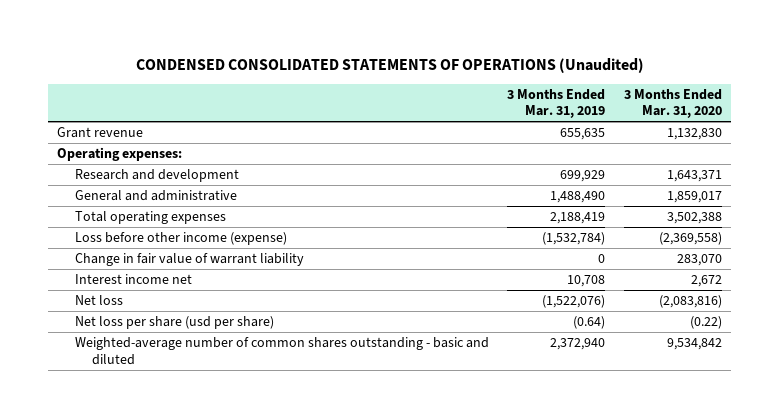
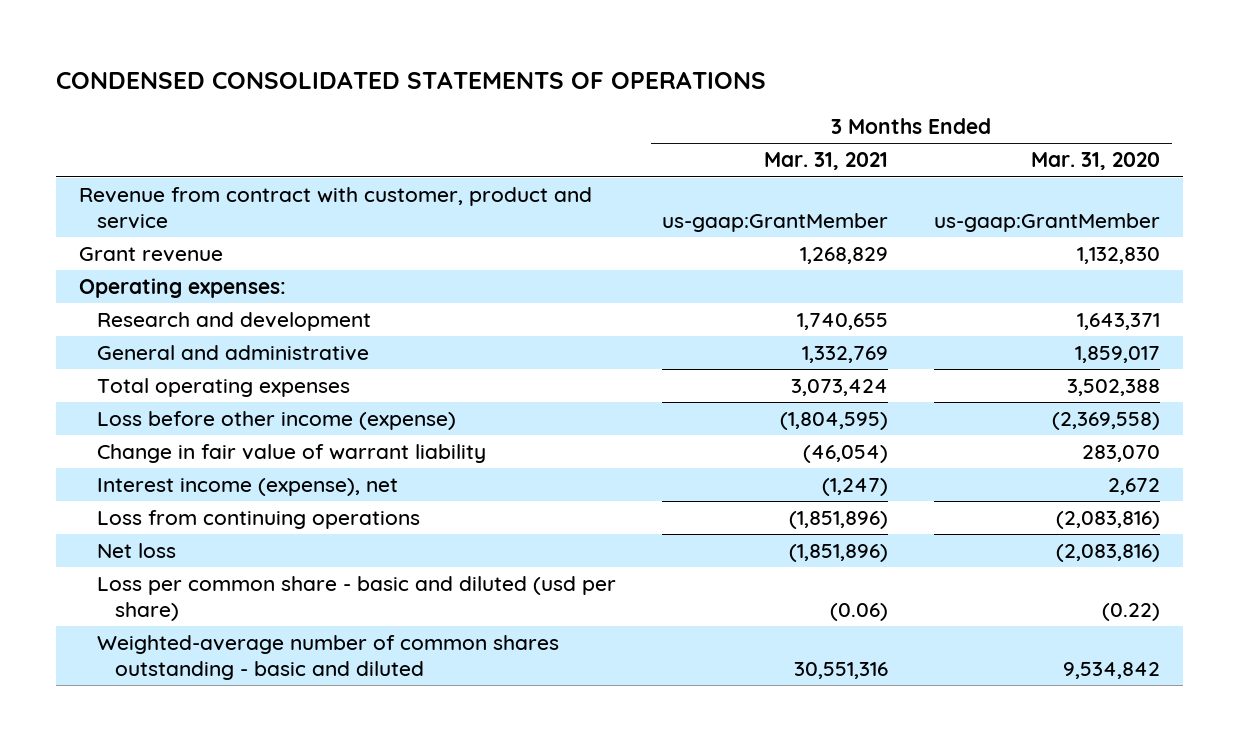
[135,57,644,73] CONDENSED CONSOLIDATED STATEMENTS OF OPERATIONS (Unaudited) -> [55,70,766,89] CONDENSED CONSOLIDATED STATEMENTS OF OPERATIONS
[507,88,606,119] 3 Months Ended Mar. 31, 2019 -> none
none -> [764,152,889,171] Mar. 31, 2021
none -> [78,187,592,230] Revenue from contract with customer, product and service
[74,274,192,285] Interest income net -> [97,478,399,497] Interest income (expense), net
none -> [97,510,421,530] Loss from continuing operations
[74,316,274,330] Net loss per share (usd per share) -> [97,576,617,622] Loss per common share - basic and diluted (usd per share)

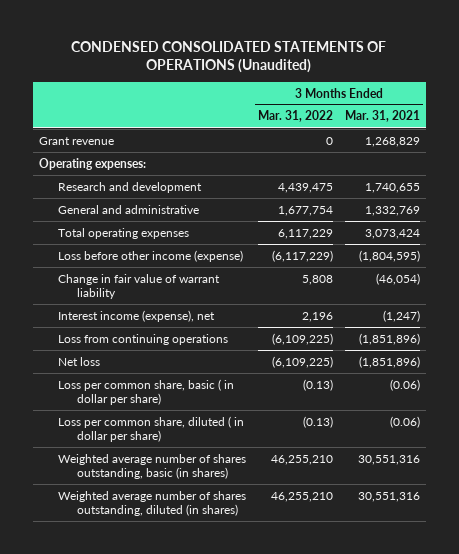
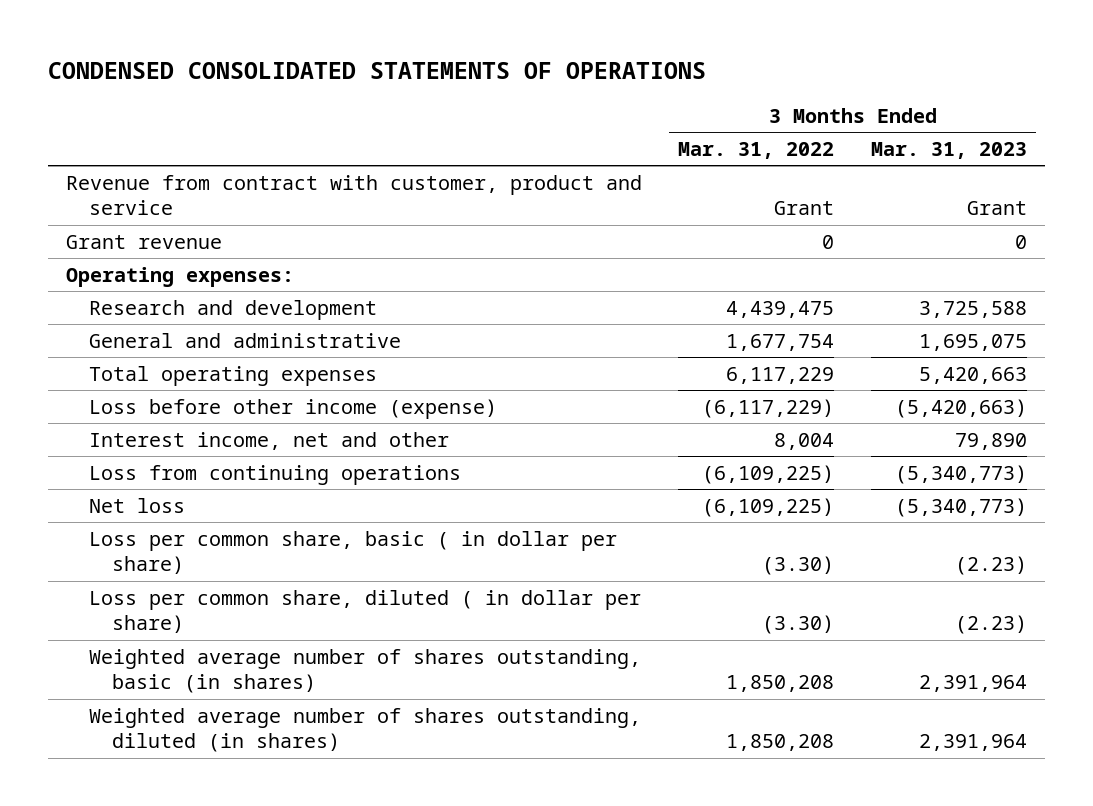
[71,40,387,74] CONDENSED CONSOLIDATED STATEMENTS OF OPERATIONS (Unaudited) -> [48,62,707,80] CONDENSED CONSOLIDATED STATEMENTS OF OPERATIONS
[344,110,420,123] Mar. 31, 2021 -> none
none -> [870,141,1027,159] Mar. 31, 2023
none -> [66,174,643,216] Revenue from contract with customer, product and service
[57,273,220,299] Change in fair value of warrant liability -> none
[57,309,215,322] Interest income (expense), net -> [88,431,449,450] Interest income, net and other
[301,311,333,322] 2,196 -> [774,432,835,450] 8,004
[302,378,333,391] (0.13) -> [762,556,835,576] (3.30)
[302,415,333,428] (0.13) -> [762,615,835,635] (3.30)
[270,454,333,465] 46,255,210 -> [726,675,835,693] 1,850,208
[270,491,333,502] 46,255,210 -> [726,734,835,752] 1,850,208

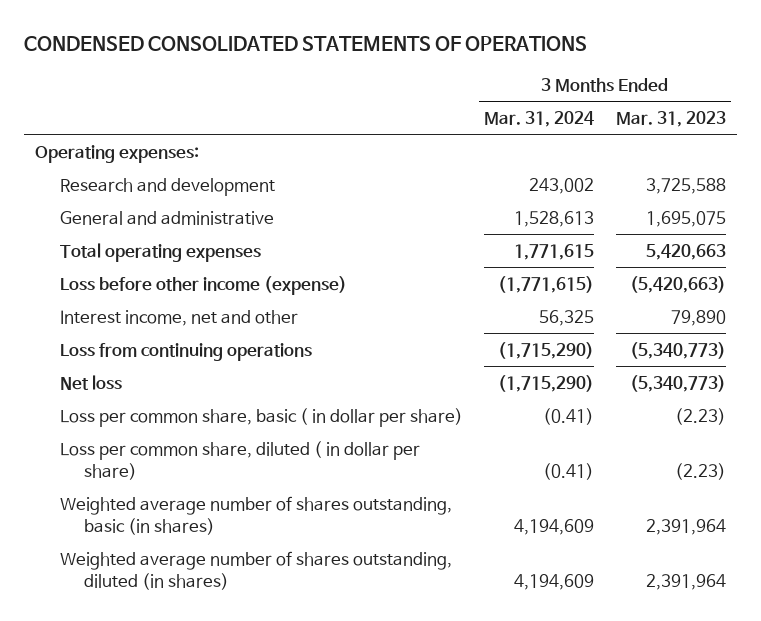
[678,141,835,159] Mar. 31, 2022 -> none
none -> [484,110,595,127] Mar. 31, 2024
[66,174,643,216] Revenue from contract with customer, product and service -> none
[66,234,223,249] Grant revenue -> none

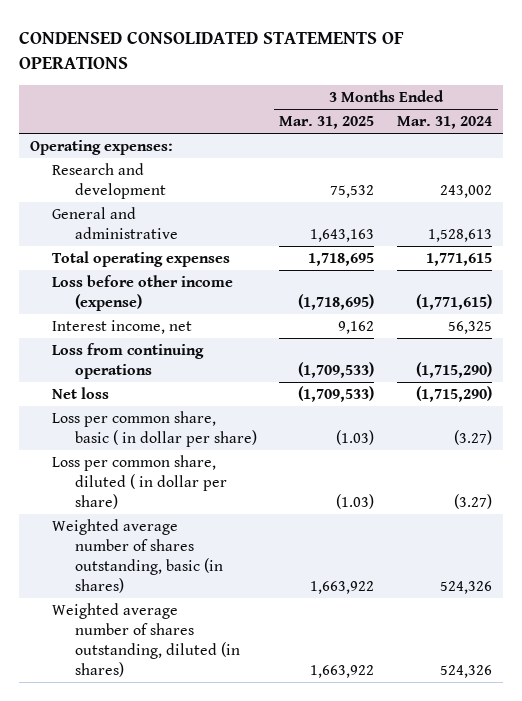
[615,110,726,127] Mar. 31, 2023 -> none
none -> [279,116,375,130] Mar. 31, 2025
[59,309,298,326] Interest income, net and other -> [52,320,193,335] Interest income, net
[543,407,595,425] (0.41) -> [453,430,492,446] (3.27)
[543,462,595,480] (0.41) -> [453,494,492,510] (3.27)
[514,518,595,535] 4,194,609 -> [439,580,492,594] 524,326
[514,573,595,590] 4,194,609 -> [439,664,492,678] 524,326

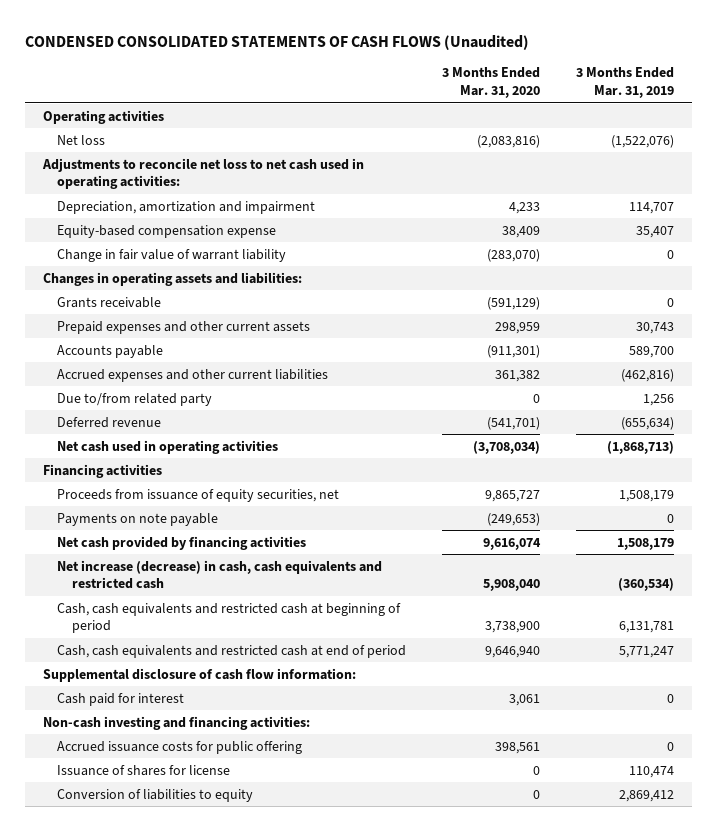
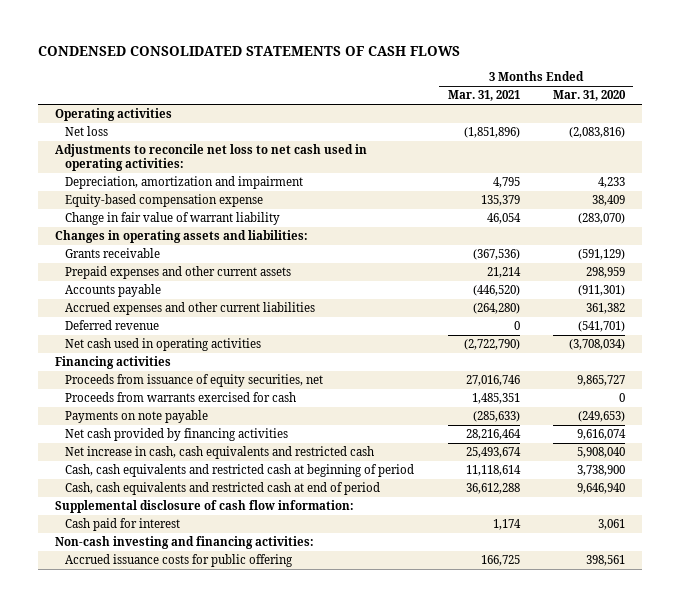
[24,34,529,50] CONDENSED CONSOLIDATED STATEMENTS OF CASH FLOWS (Unaudited) -> [38,46,461,57] CONDENSED CONSOLIDATED STATEMENTS OF CASH FLOWS
[576,67,675,99] 3 Months Ended Mar. 31, 2019 -> none
none -> [447,90,520,102] Mar. 31, 2021
[57,392,213,406] Due to/from related party -> none
none -> [65,392,297,403] Proceeds from warrants exercised for cash
[57,559,383,590] Net increase (decrease) in cash, cash equivalents and restricted cash -> [65,446,375,460] Net increase in cash, cash equivalents and restricted cash
[57,764,231,776] Issuance of shares for license -> none
[57,788,254,802] Conversion of liabilities to equity -> none

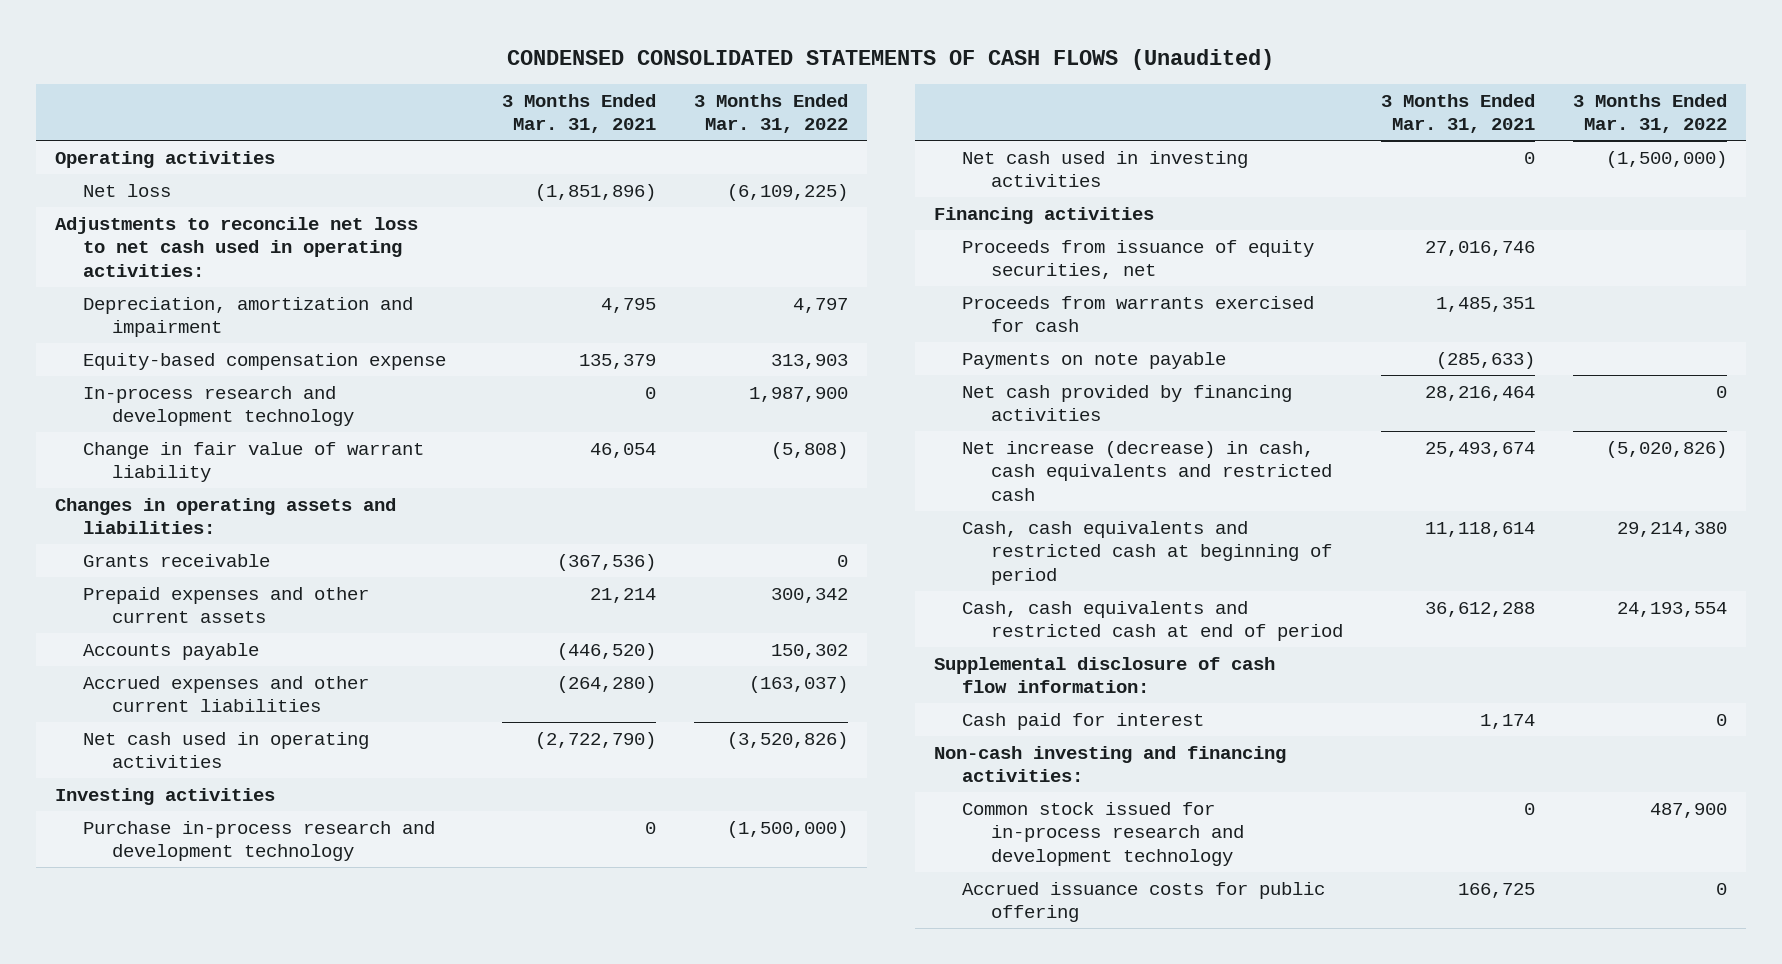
[38,46,461,57] CONDENSED CONSOLIDATED STATEMENTS OF CASH FLOWS -> [506,49,1274,71] CONDENSED CONSOLIDATED STATEMENTS OF CASH FLOWS (Unaudited)
[553,90,627,102] Mar. 31, 2020 -> none
none -> [693,93,848,134] 3 Months Ended Mar. 31, 2022
none -> [83,385,354,427] In-process research and development technology
[65,320,160,331] Deferred revenue -> none
none -> [54,787,275,805] Investing activities
none -> [83,820,436,862] Purchase in-process research and development technology
none -> [962,150,1249,188] Net cash used in investing activities
[65,446,375,460] Net increase in cash, cash equivalents and restricted cash -> [962,440,1332,501] Net increase (decrease) in cash, cash equivalents and restricted cash
none -> [962,801,1244,866] Common stock issued for in-process research and development technology

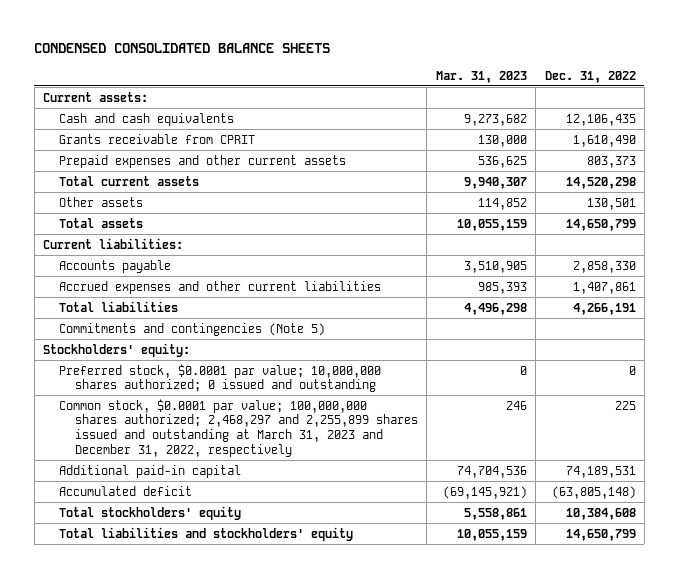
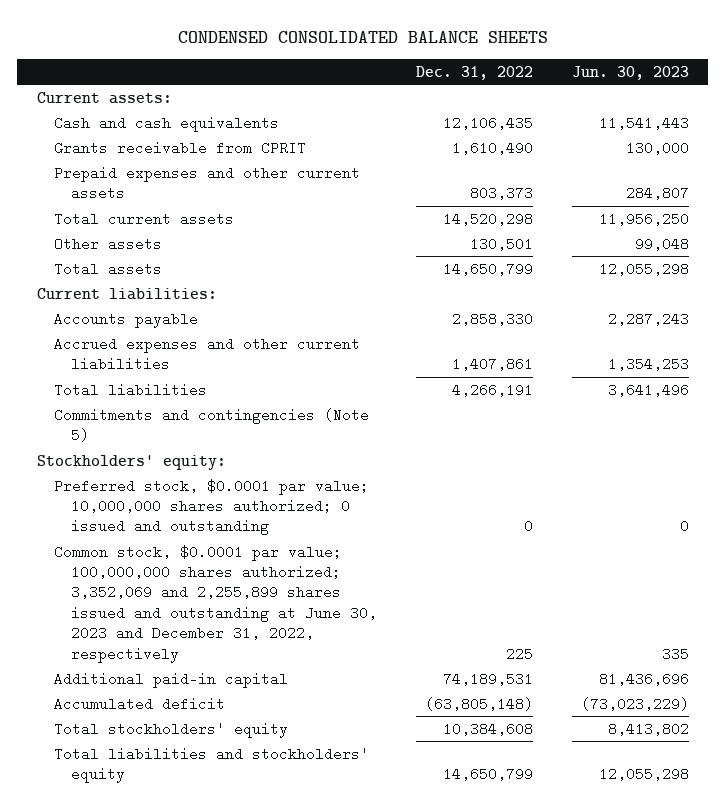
[435,70,527,83] Mar. 31, 2023 -> none
none -> [572,65,690,80] Jun. 30, 2023
[59,398,419,457] Common stock, $0.0001 par value; 100,000,000 shares authorized; 2,468,297 and 2,255,899 shares issued and outstanding at March 31, 2023 and December 31, 2022, respectively -> [54,544,378,663] Common stock, $0.0001 par value; 100,000,000 shares authorized; 3,352,069 and 2,255,899 shares issued and outstanding at June 30, 2023 and December 31, 2022, respectively

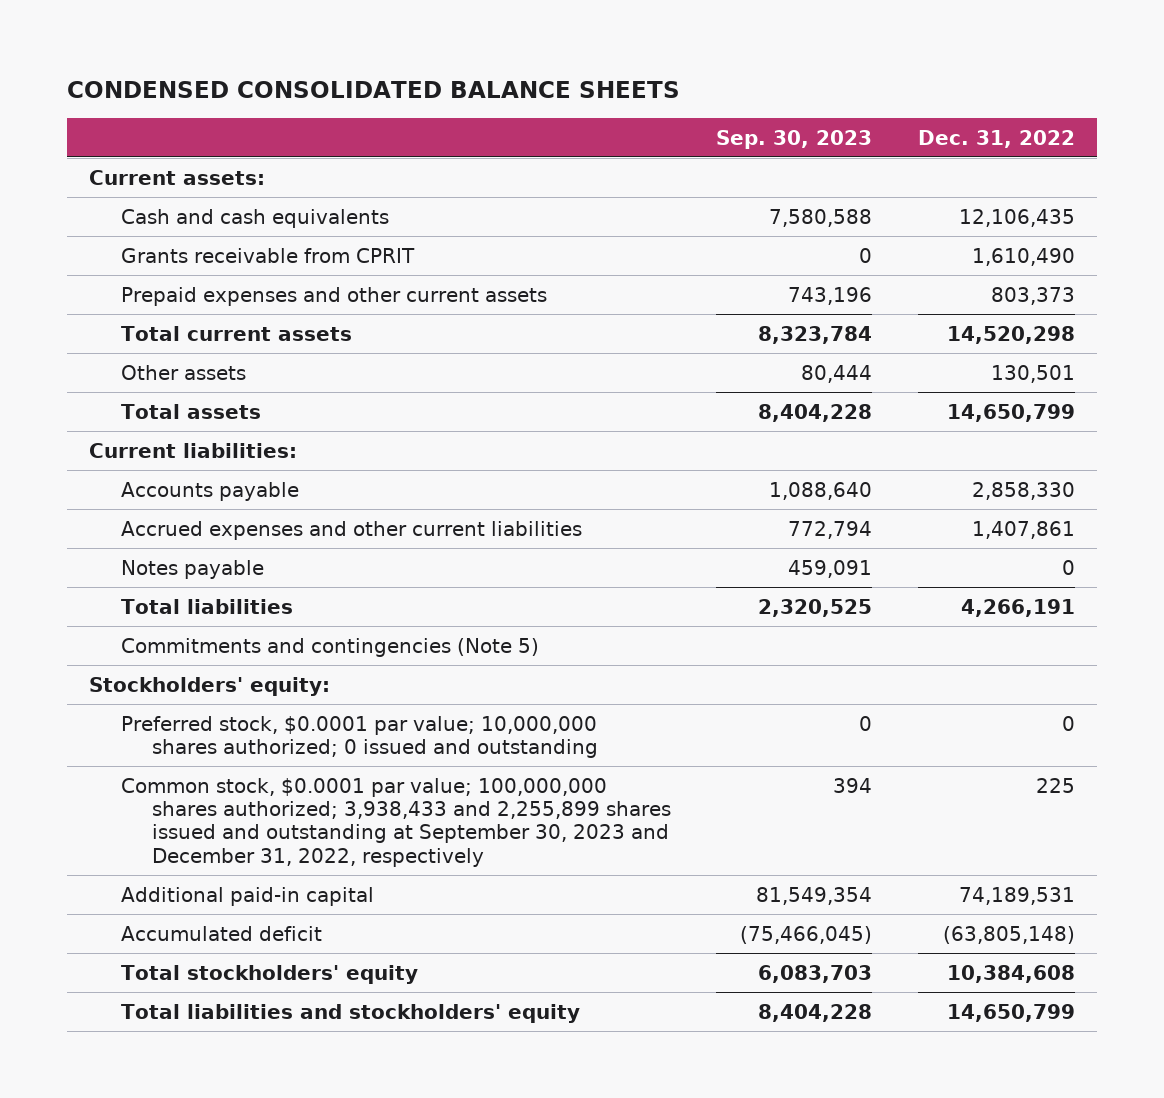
[572,65,690,80] Jun. 30, 2023 -> none
none -> [716,129,873,149] Sep. 30, 2023
none -> [120,559,264,579] Notes payable
[54,544,378,663] Common stock, $0.0001 par value; 100,000,000 shares authorized; 3,352,069 and 2,255,899 shares issued and outstanding at June 30, 2023 and December 31, 2022, respectively -> [120,777,672,867] Common stock, $0.0001 par value; 100,000,000 shares authorized; 3,938,433 and 2,255,899 shares issued and outstanding at September 30, 2023 and December 31, 2022, respectively

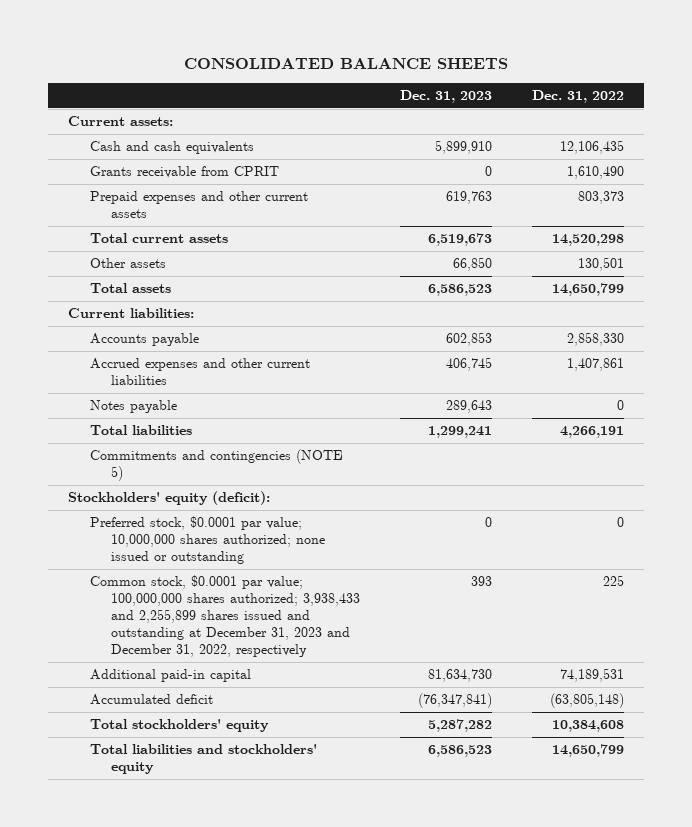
[66,80,680,98] CONDENSED CONSOLIDATED BALANCE SHEETS -> [184,57,509,69] CONSOLIDATED BALANCE SHEETS
[716,129,873,149] Sep. 30, 2023 -> none
none -> [400,89,493,103] Dec. 31, 2023
[120,637,539,657] Commitments and contingencies (Note 5) -> [89,449,343,482] Commitments and contingencies (NOTE 5)
[89,676,331,696] Stockholders' equity: -> [67,491,270,506] Stockholders' equity (deficit):
[120,715,599,759] Preferred stock, $0.0001 par value; 10,000,000 shares authorized; 0 issued and outstanding -> [89,516,326,565] Preferred stock, $0.0001 par value; 10,000,000 shares authorized; none issued or outstanding
[120,777,672,867] Common stock, $0.0001 par value; 100,000,000 shares authorized; 3,938,433 and 2,255,899 shares issued and outstanding at September 30, 2023 and December 31, 2022, respectively -> [89,575,361,658] Common stock, $0.0001 par value; 100,000,000 shares authorized; 3,938,433 and 2,255,899 shares issued and outstanding at December 31, 2023 and December 31, 2022, respectively

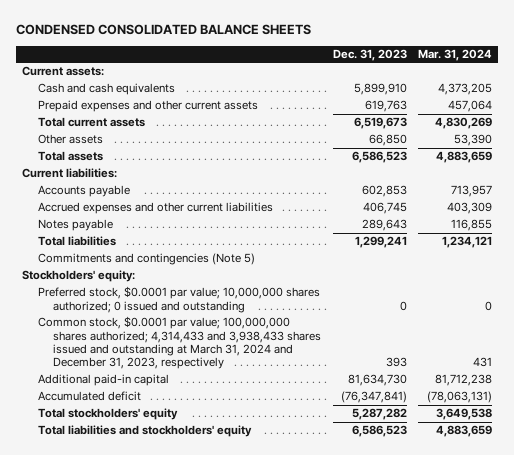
[184,57,509,69] CONSOLIDATED BALANCE SHEETS -> [16,24,312,36] CONDENSED CONSOLIDATED BALANCE SHEETS
[532,89,625,103] Dec. 31, 2022 -> none
none -> [418,48,493,61] Mar. 31, 2024
[89,166,279,179] Grants receivable from CPRIT -> none
[89,449,343,482] Commitments and contingencies (NOTE 5) -> [37,253,255,266] Commitments and contingencies (Note 5)
[67,491,270,506] Stockholders' equity (deficit): -> [22,270,136,283] Stockholders' equity:
[89,516,326,565] Preferred stock, $0.0001 par value; 10,000,000 shares authorized; none issued or outstanding -> [37,286,320,313] Preferred stock, $0.0001 par value; 10,000,000 shares authorized; 0 issued and outstanding
[89,575,361,658] Common stock, $0.0001 par value; 100,000,000 shares authorized; 3,938,433 and 2,255,899 shares issued and outstanding at December 31, 2023 and December 31, 2022, respectively -> [37,316,322,370] Common stock, $0.0001 par value; 100,000,000 shares authorized; 4,314,433 and 3,938,433 shares issued and outstanding at March 31, 2024 and December 31, 2023, respectively

